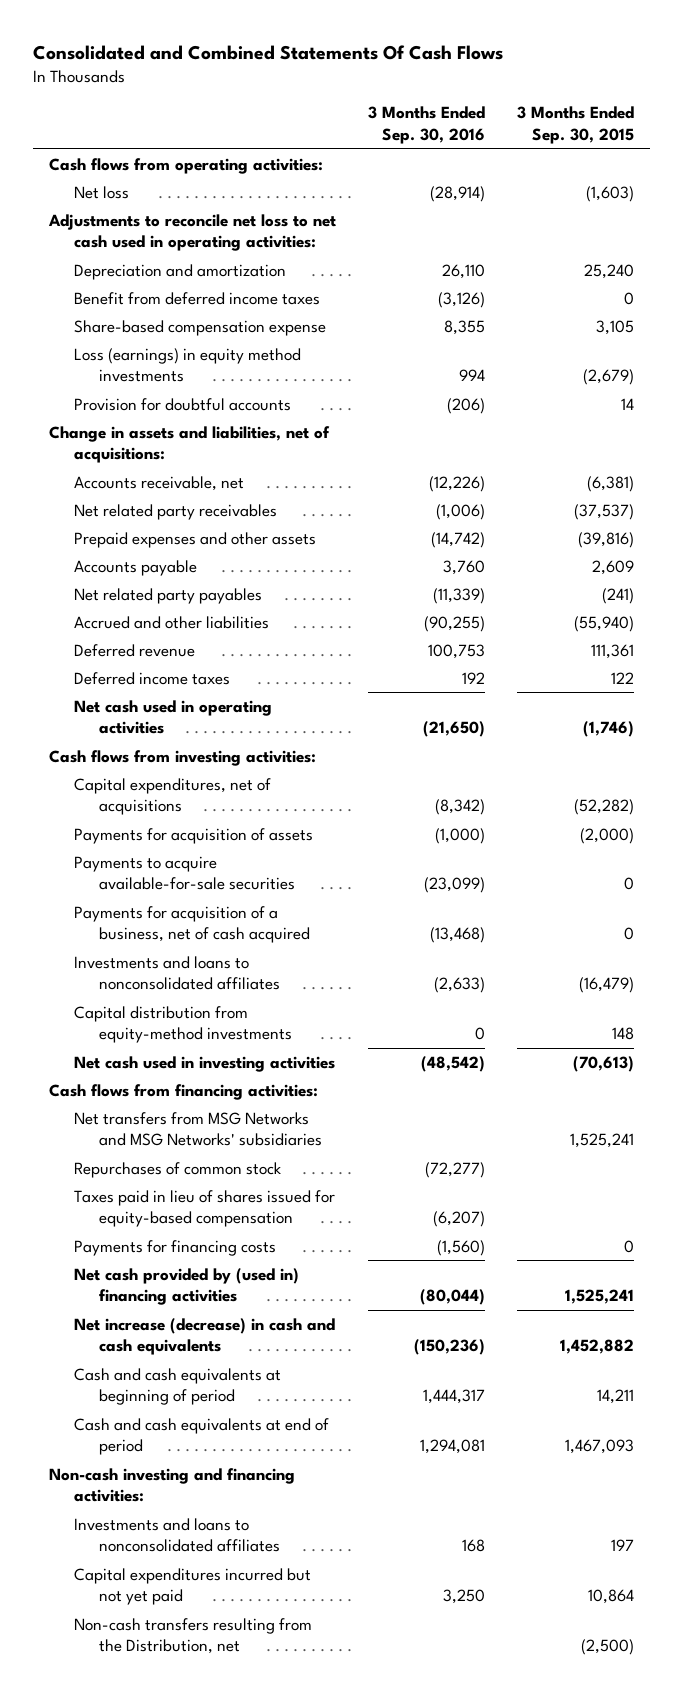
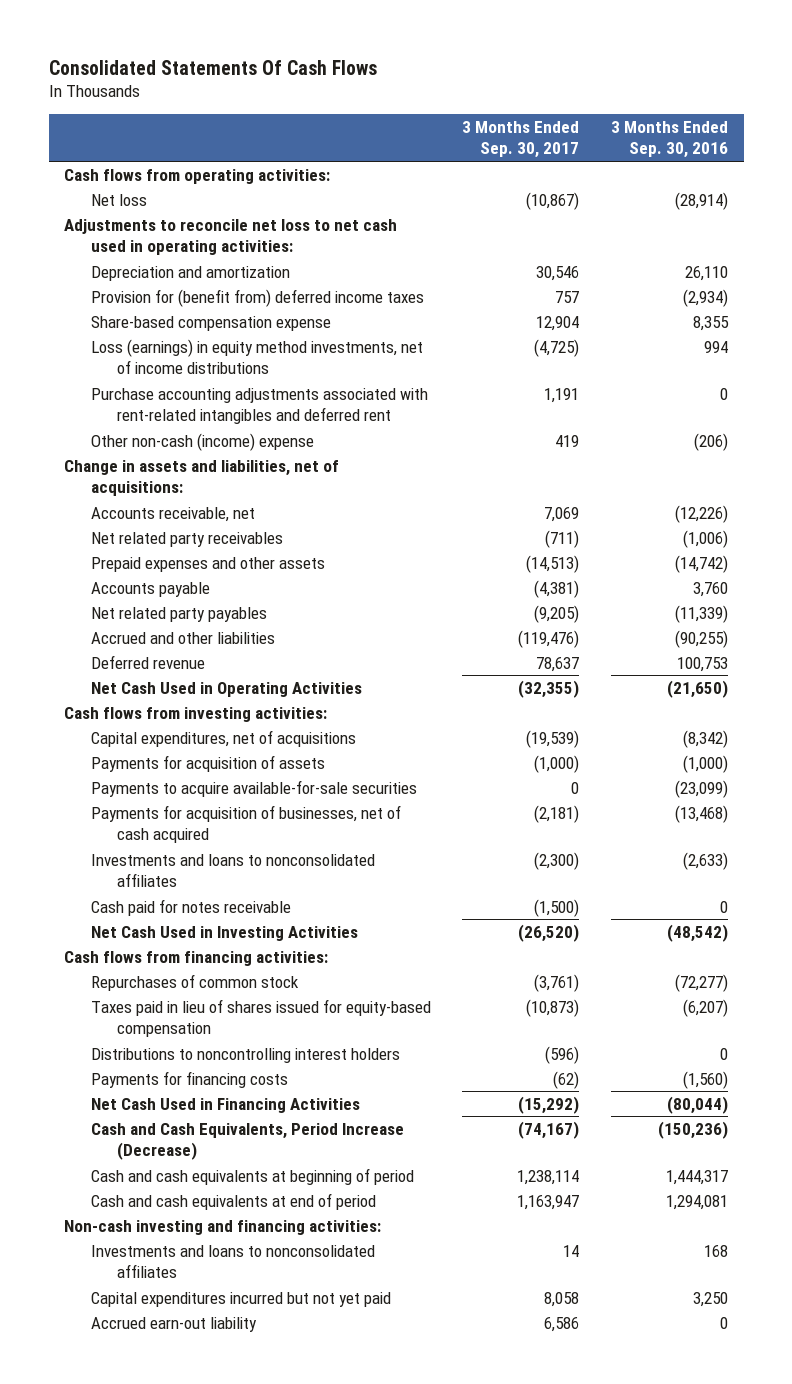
[32,44,503,60] Consolidated and Combined Statements Of Cash Flows -> [48,59,377,75] Consolidated Statements Of Cash Flows
[516,106,634,144] 3 Months Ended Sep. 30, 2015 -> none
none -> [462,120,580,159] 3 Months Ended Sep. 30, 2017
[73,291,320,305] Benefit from deferred income taxes -> [90,288,424,307] Provision for (benefit from) deferred income taxes
[437,291,485,308] (3,126) -> [682,288,728,307] (2,934)
[73,397,291,411] Provision for doubtful accounts -> none
[73,347,301,383] Loss (earnings) in equity method investments -> [90,338,423,375] Loss (earnings) in equity method investments, net of income distributions
none -> [90,387,428,425] Purchase accounting adjustments associated with rent-related intangibles and deferred rent
none -> [90,432,314,451] Other non-cash (income) expense
[73,671,230,685] Deferred income taxes -> none
[73,699,272,735] Net cash used in operating activities -> [90,681,362,697] Net Cash Used in Operating Activities
[73,905,310,944] Payments for acquisition of a business, net of cash acquired -> [90,804,401,844] Payments for acquisition of businesses, net of cash acquired
[73,1005,292,1044] Capital distribution from equity-method investments -> none
none -> [90,898,291,916] Cash paid for notes receivable
[73,1055,335,1072] Net cash used in investing activities -> [90,925,358,941] Net Cash Used in Investing Activities
[73,1111,322,1147] Net transfers from MSG Networks and MSG Networks' subsidiaries -> none
none -> [90,1047,400,1063] Distributions to noncontrolling interest holders
[73,1267,299,1306] Net cash provided by (used in) financing activities -> [90,1097,360,1113] Net Cash Used in Financing Activities
[73,1317,335,1356] Net increase (decrease) in cash and cash equivalents -> [90,1122,404,1161] Cash and Cash Equivalents, Period Increase (Decrease)
[73,1617,312,1655] Non-cash transfers resulting from the Distribution, net -> none
none -> [90,1316,257,1332] Accrued earn-out liability

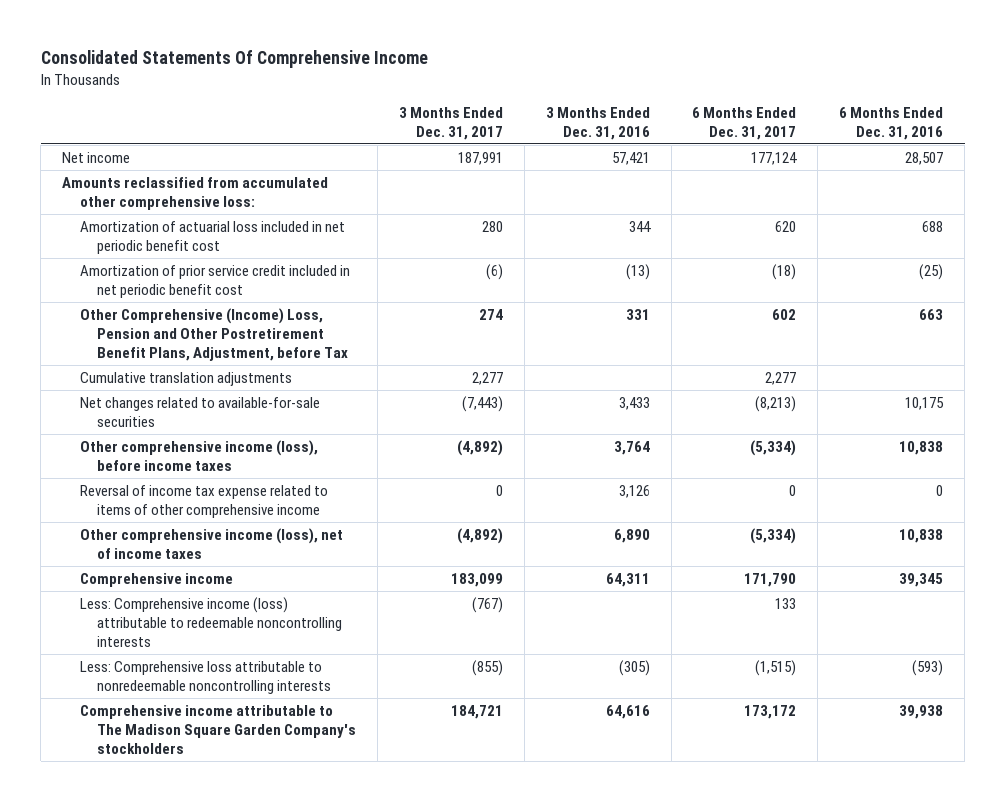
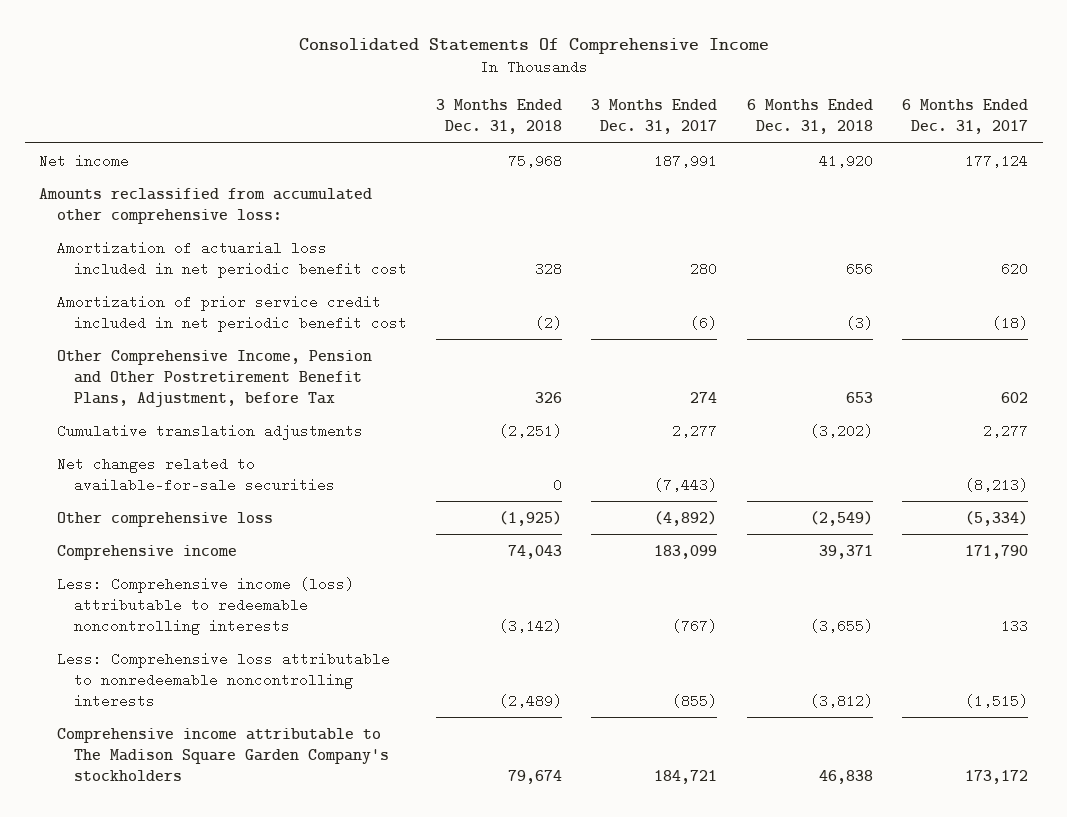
[545,106,650,140] 3 Months Ended Dec. 31, 2016 -> none
[839,106,944,140] 6 Months Ended Dec. 31, 2016 -> none
none -> [436,98,563,134] 3 Months Ended Dec. 31, 2018
none -> [746,98,873,134] 6 Months Ended Dec. 31, 2018
[79,307,348,361] Other Comprehensive (Income) Loss, Pension and Other Postretirement Benefit Plans, Adjustment, before Tax -> [56,349,372,407] Other Comprehensive Income, Pension and Other Postretirement Benefit Plans, Adjustment, before Tax
[79,439,318,471] Other comprehensive income (loss), before income taxes -> none
[79,484,328,518] Reversal of income tax expense related to items of other comprehensive income -> none
[79,527,343,559] Other comprehensive income (loss), net of income taxes -> [56,511,273,527] Other comprehensive loss

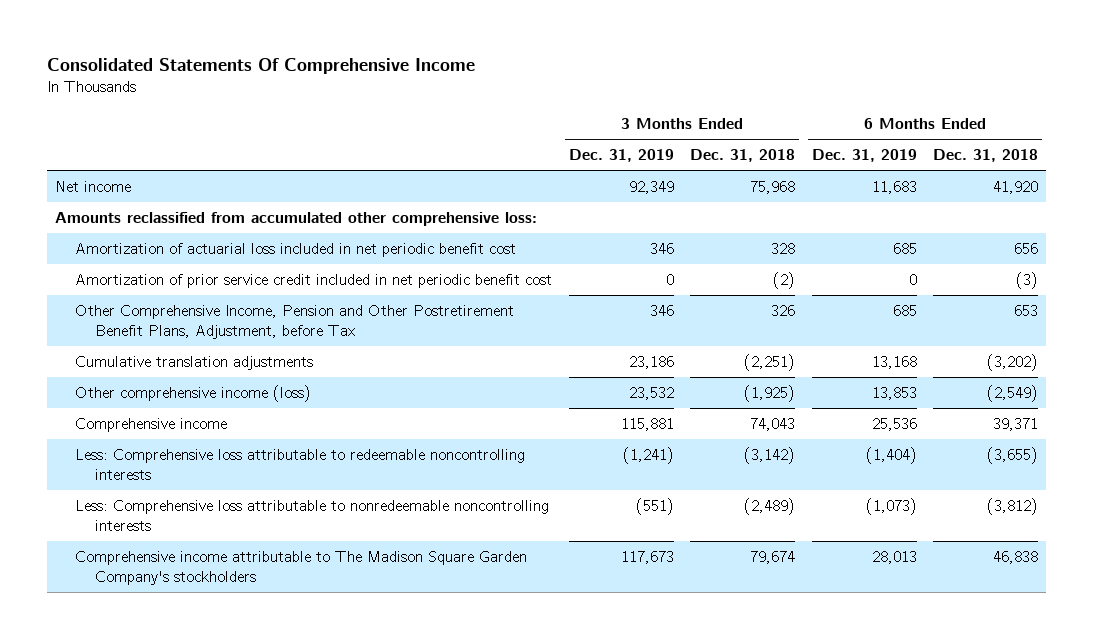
[591,98,718,134] 3 Months Ended Dec. 31, 2017 -> none
[902,98,1029,134] 6 Months Ended Dec. 31, 2017 -> none
none -> [568,149,674,163] Dec. 31, 2019
none -> [811,149,917,163] Dec. 31, 2019
[56,456,335,492] Net changes related to available-for-sale securities -> none
[56,511,273,527] Other comprehensive loss -> [75,384,312,402] Other comprehensive income (loss)
[56,576,354,635] Less: Comprehensive income (loss) attributable to redeemable noncontrolling interests -> [75,448,526,480] Less: Comprehensive loss attributable to redeemable noncontrolling interests

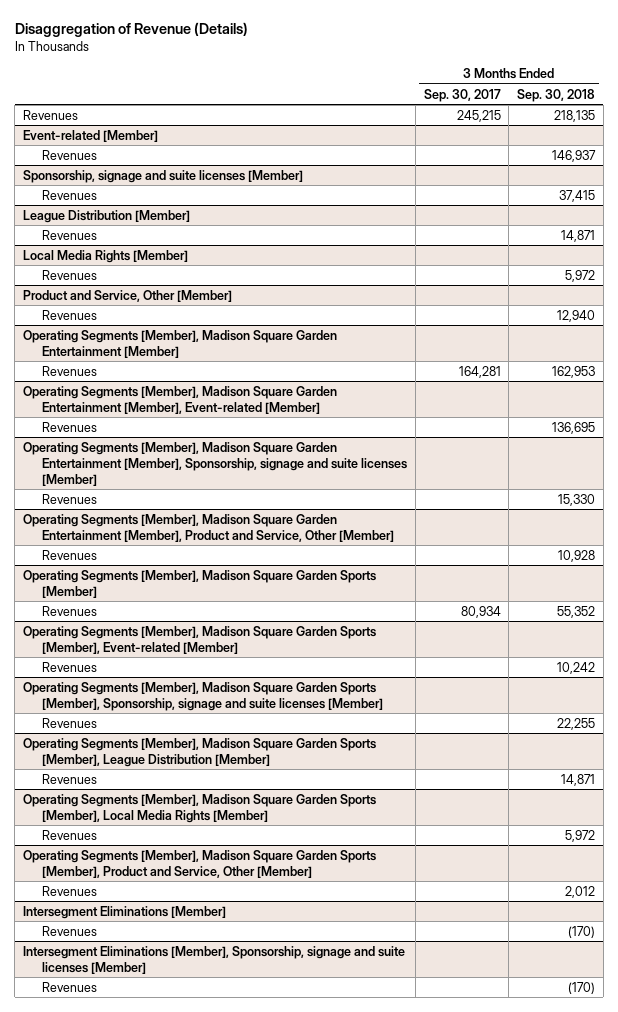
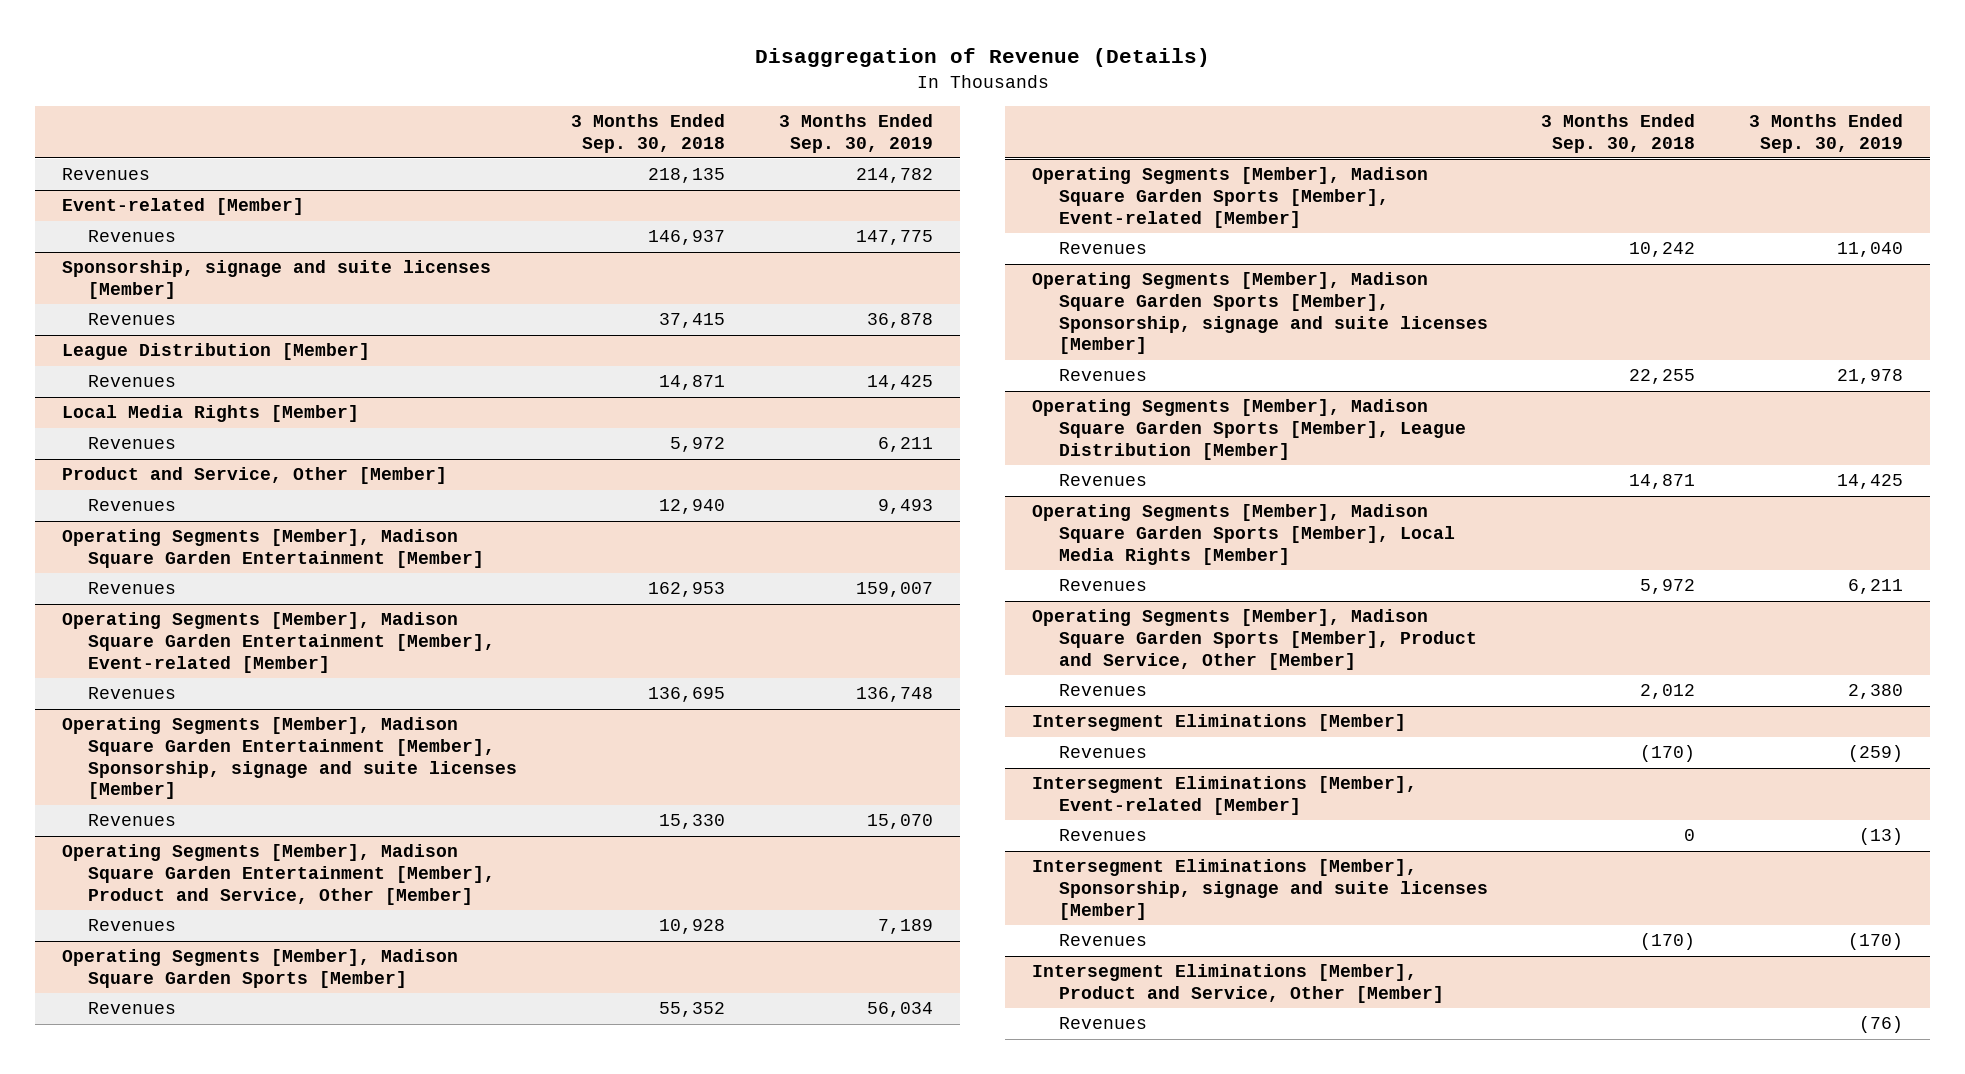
[423,88,501,102] Sep. 30, 2017 -> none
none -> [779,113,934,153] 3 Months Ended Sep. 30, 2019
none -> [1032,776,1418,815] Intersegment Eliminations [Member], Event-related [Member]
none -> [1058,829,1147,842] Revenues
none -> [1032,964,1444,1003] Intersegment Eliminations [Member], Product and Service, Other [Member]
none -> [1058,1017,1147,1030] Revenues

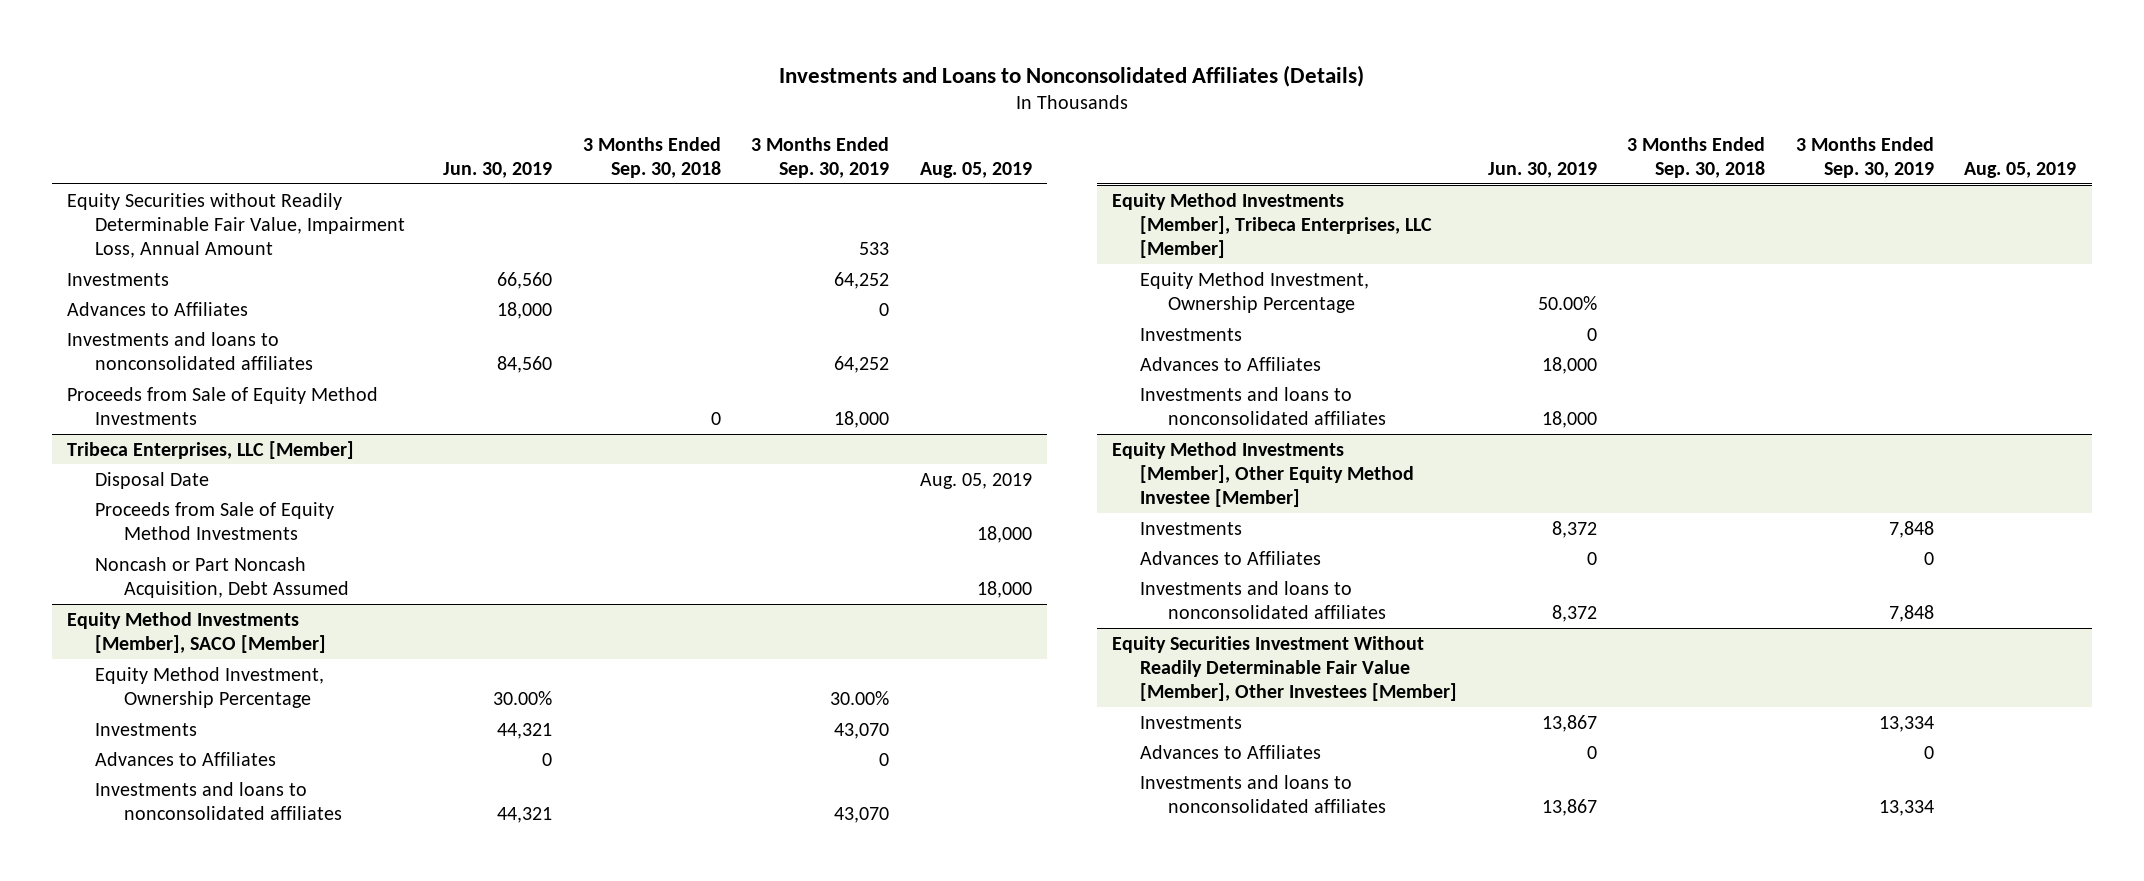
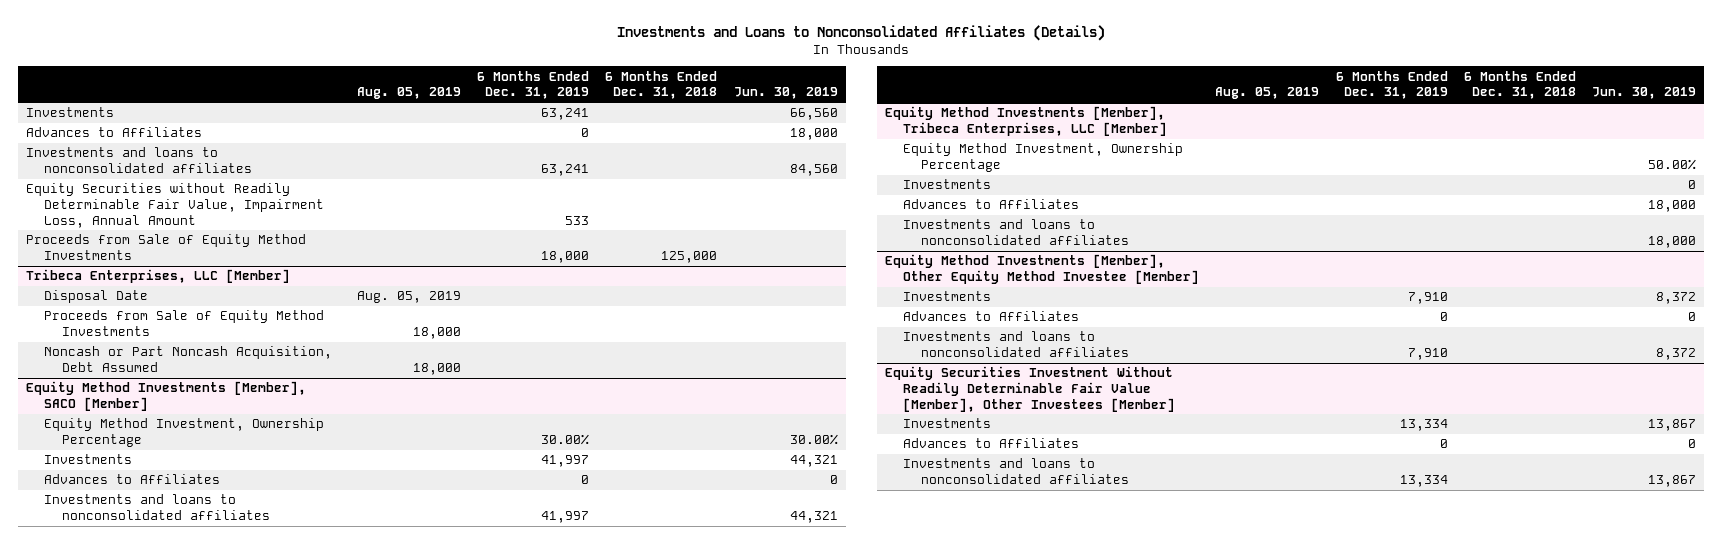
[582,136,721,178] 3 Months Ended Sep. 30, 2018 -> none
[751,136,890,178] 3 Months Ended Sep. 30, 2019 -> none
none -> [477,70,590,100] 6 Months Ended Dec. 31, 2019
none -> [605,70,718,100] 6 Months Ended Dec. 31, 2018
[67,192,406,259] Equity Securities without Readily Determinable Fair Value, Impairment Loss, Annual Amount -> [26,183,325,228] Equity Securities without Readily Determinable Fair Value, Impairment Loss, Annual Amount

